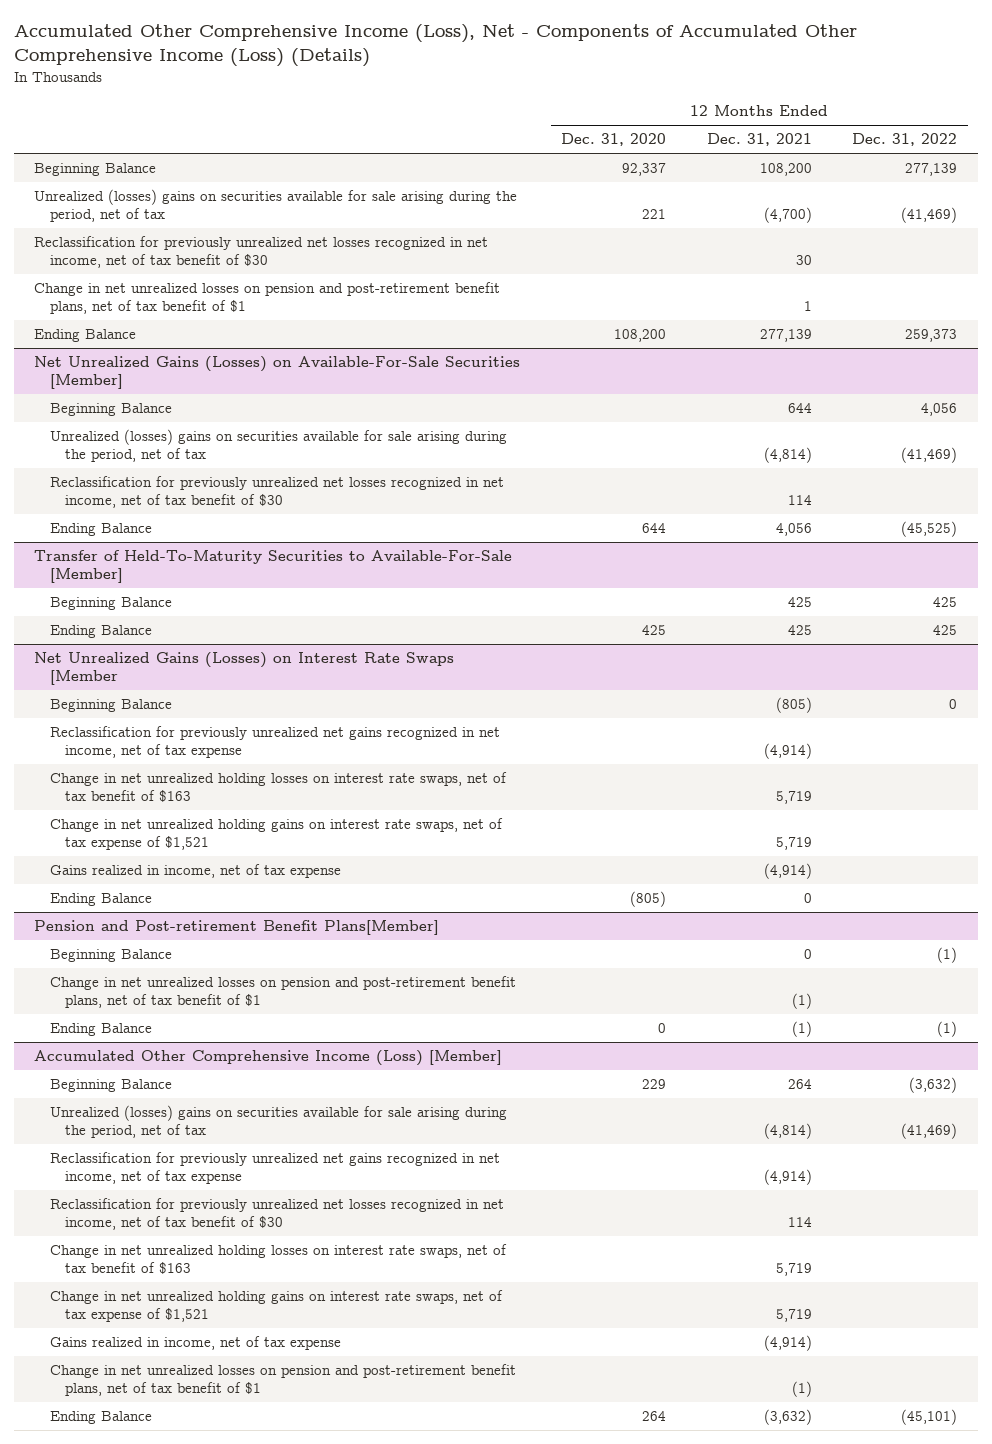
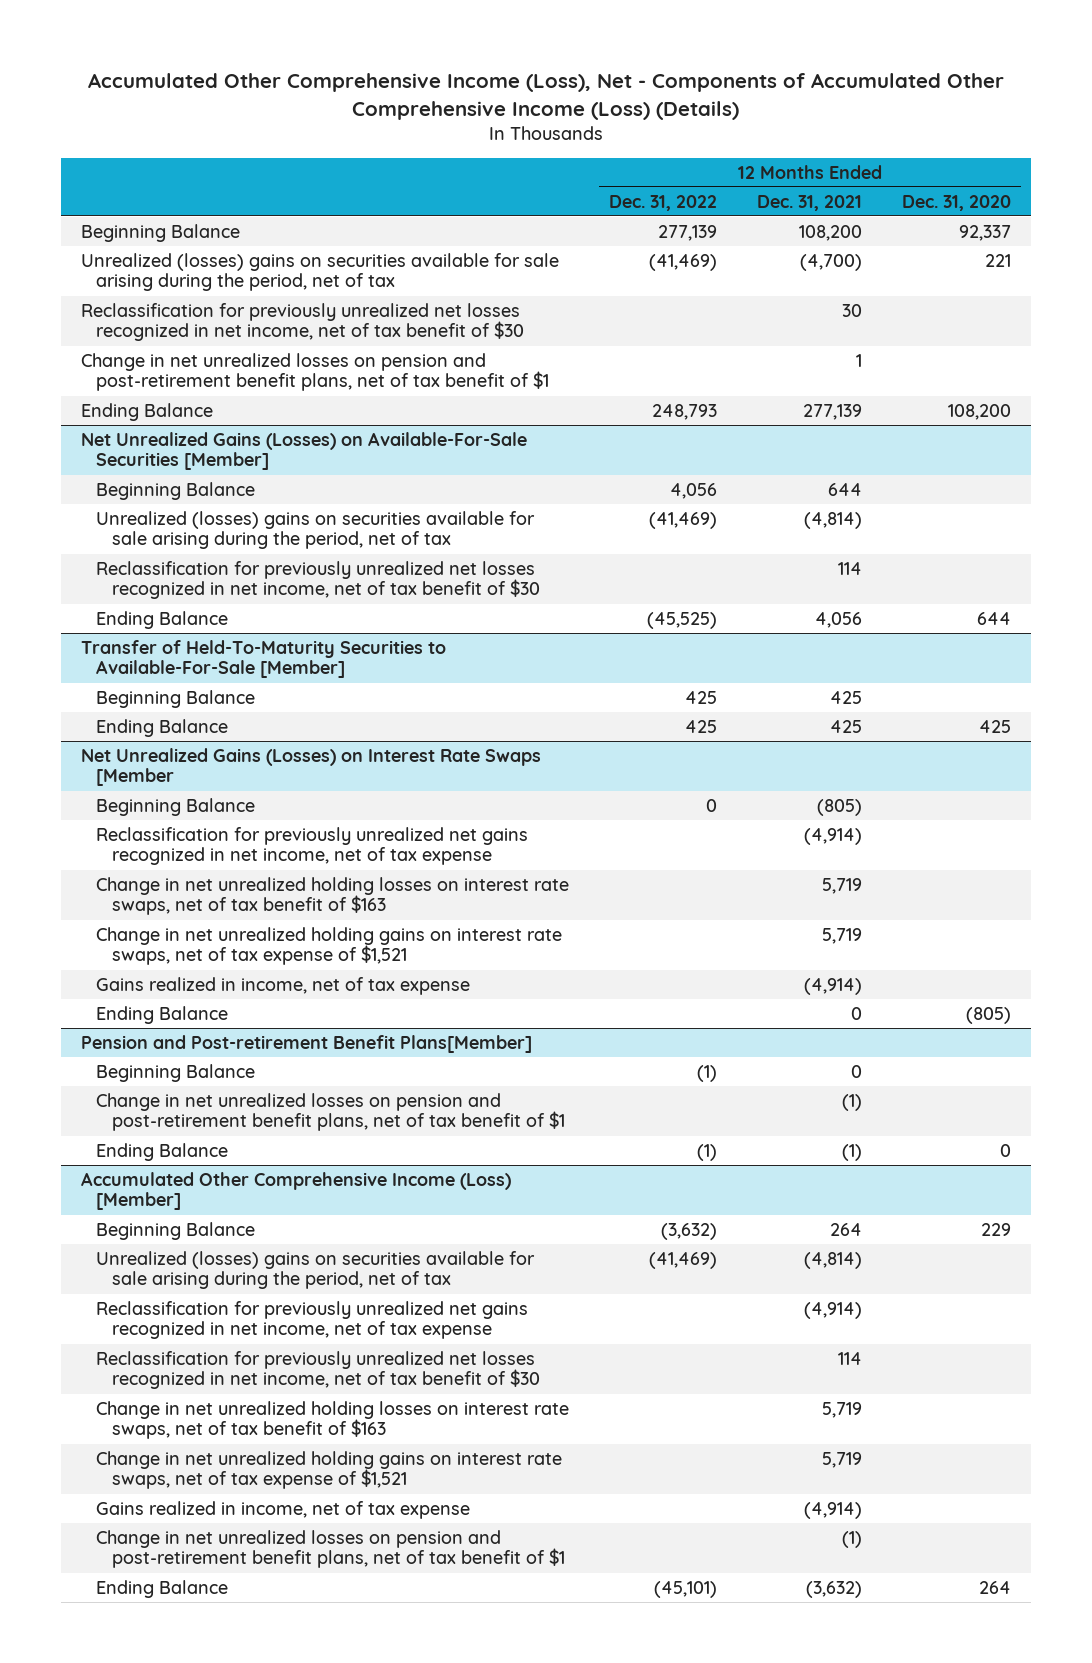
[905,329,958,343] 259,373 -> [652,403,718,420] 248,793

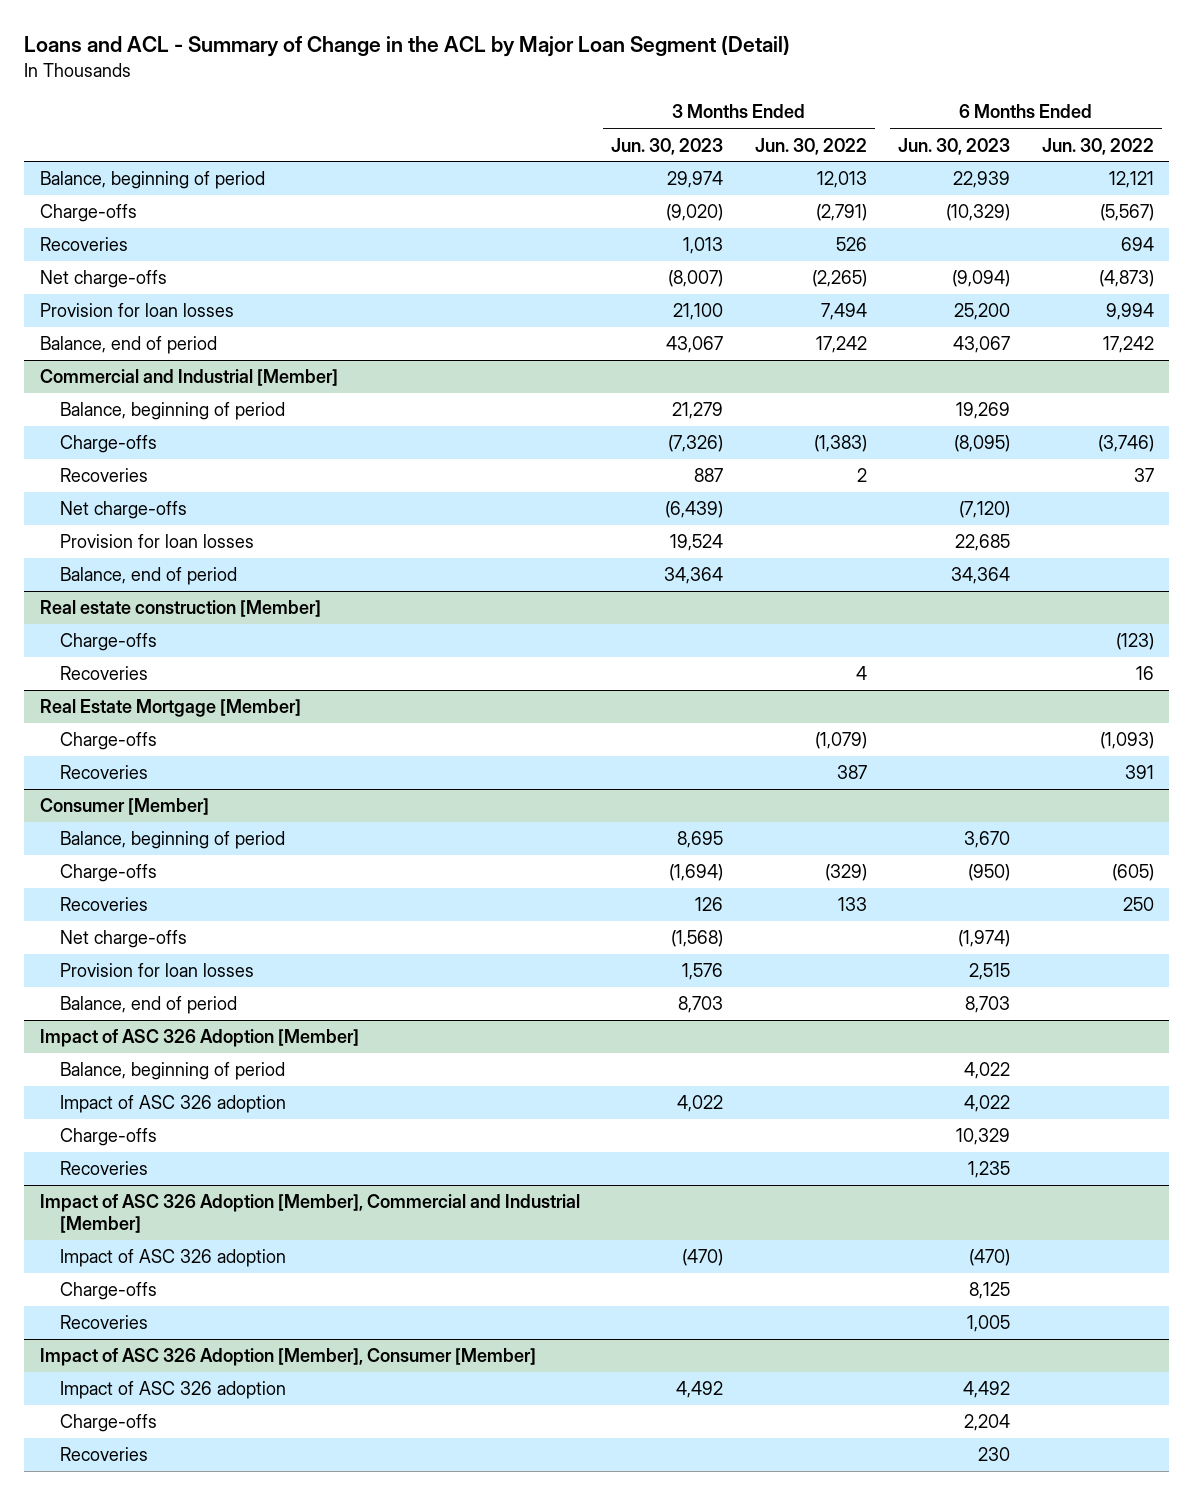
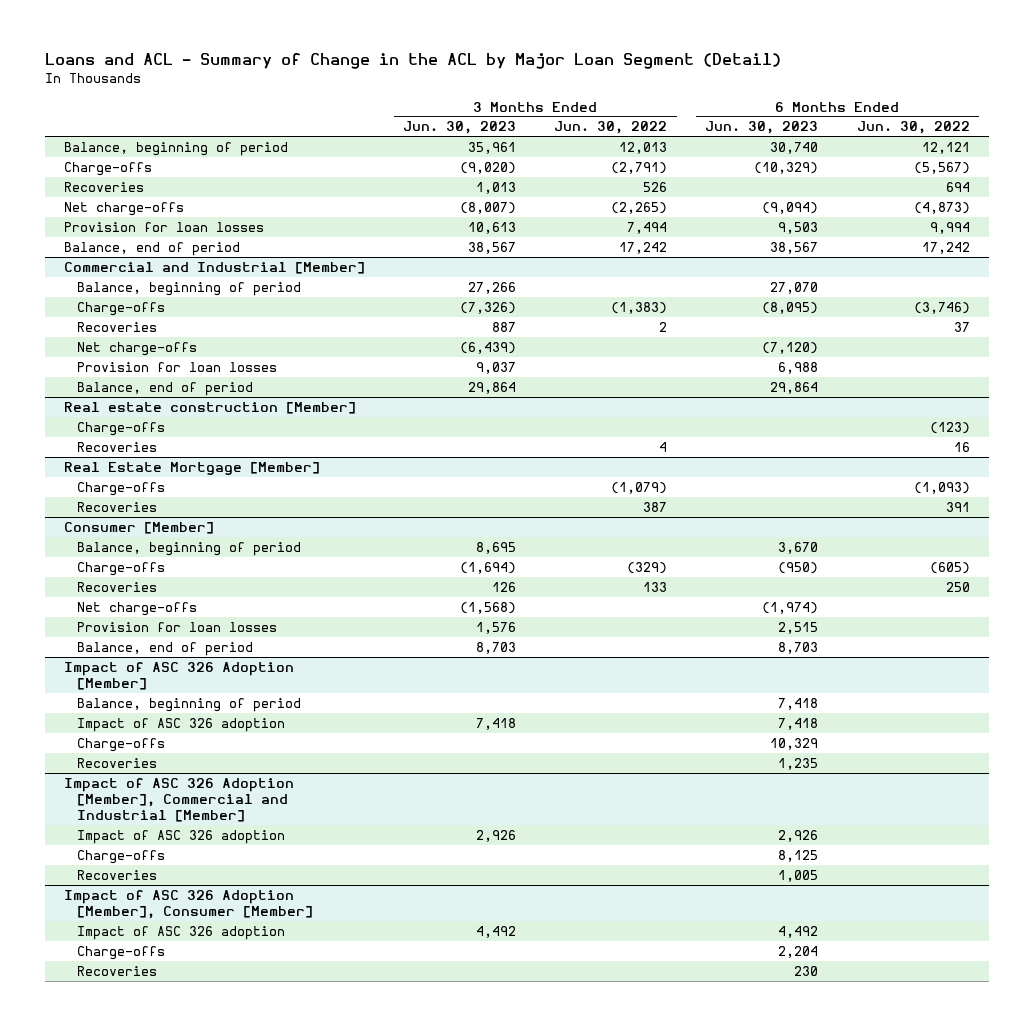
[667,171,724,189] 29,974 -> [468,141,517,154] 35,961
[953,171,1011,189] 22,939 -> [770,141,819,154] 30,740
[673,303,724,321] 21,100 -> [468,221,517,234] 10,613
[954,303,1011,321] 25,200 -> [778,221,819,234] 9,503
[666,336,724,354] 43,067 -> [468,241,517,254] 38,567
[953,336,1011,354] 43,067 -> [770,241,819,254] 38,567
[672,402,724,420] 21,279 -> [468,281,517,294] 27,266
[956,402,1011,420] 19,269 -> [770,281,819,294] 27,070
[670,534,724,552] 19,524 -> [476,361,517,374] 9,037
[955,534,1011,552] 22,685 -> [778,361,819,374] 6,988
[664,567,724,585] 34,364 -> [468,381,517,394] 29,864
[951,567,1011,585] 34,364 -> [770,381,819,394] 29,864
[964,1062,1011,1080] 4,022 -> [778,697,819,710] 7,418
[677,1095,724,1113] 4,022 -> [476,717,517,730] 7,418
[964,1095,1011,1113] 4,022 -> [778,717,819,730] 7,418
[682,1249,724,1267] (470) -> [476,829,517,842] 2,926
[969,1249,1011,1267] (470) -> [778,829,819,842] 2,926

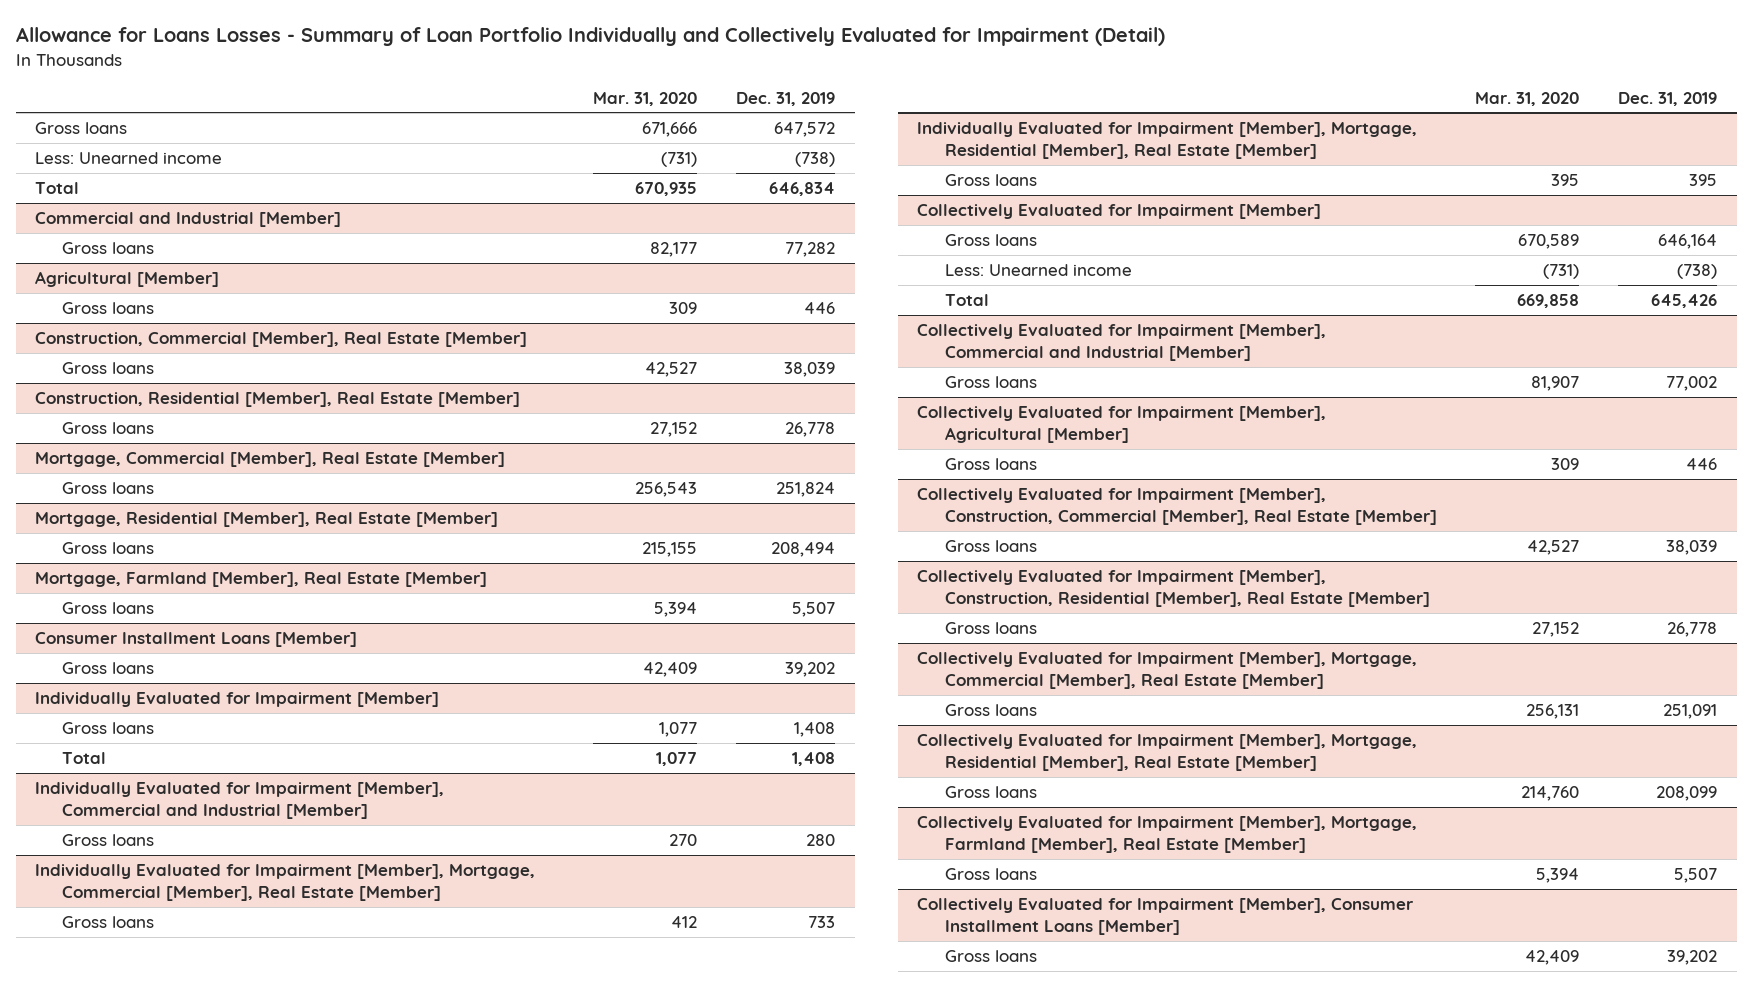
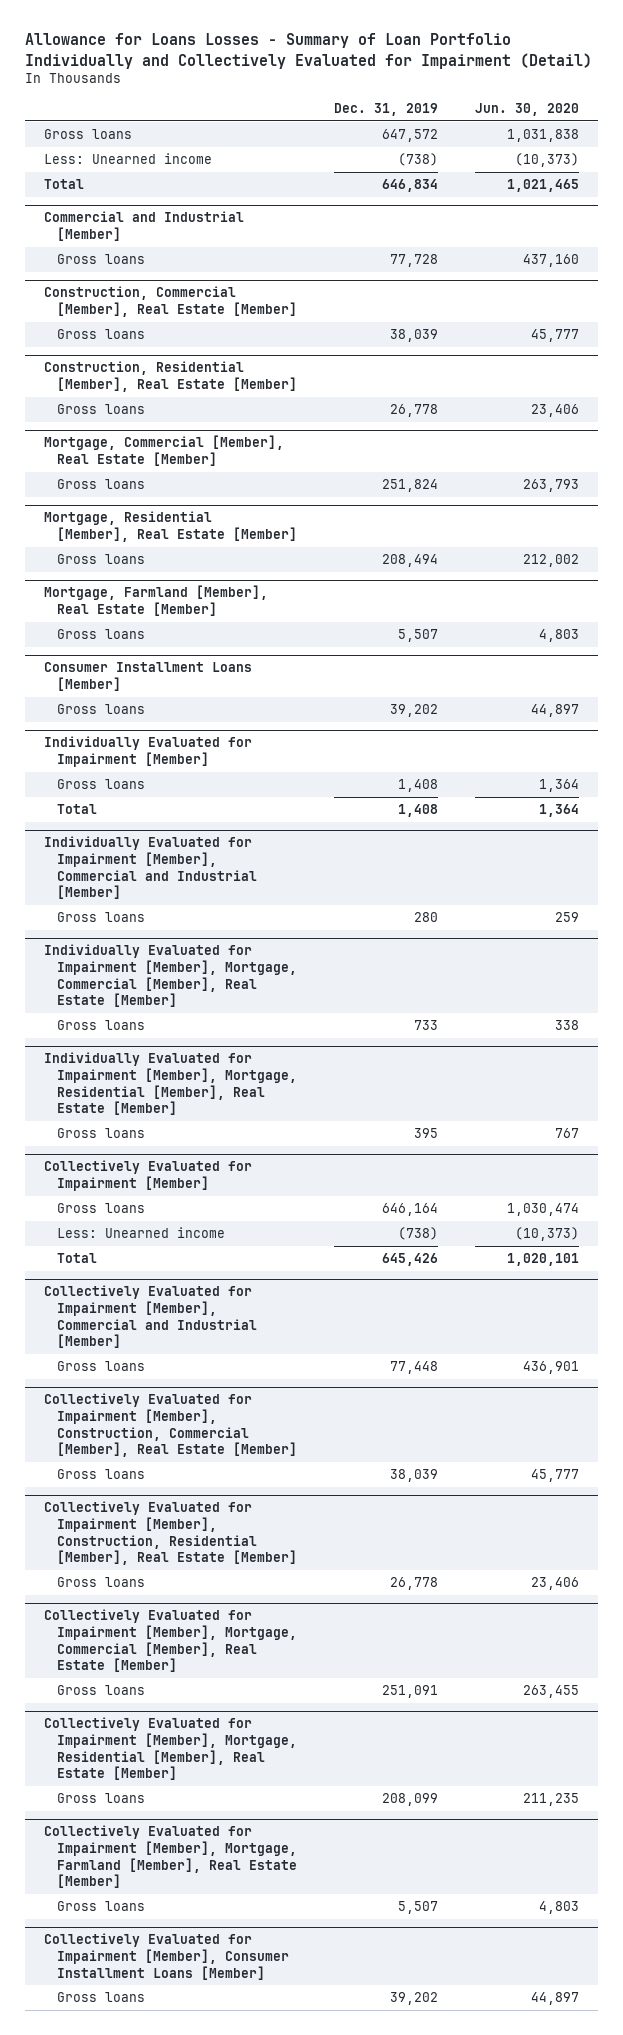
[593,91,698,106] Mar. 31, 2020 -> none
none -> [475,103,580,117] Jun. 30, 2020
[35,270,220,287] Agricultural [Member] -> none
[62,301,155,314] Gross loans -> none
[785,241,836,257] 77,282 -> [390,254,439,268] 77,728
[917,405,1327,444] Collectively Evaluated for Impairment [Member], Agricultural [Member] -> none
[944,457,1037,470] Gross loans -> none
[1666,375,1718,391] 77,002 -> [390,1361,439,1375] 77,448

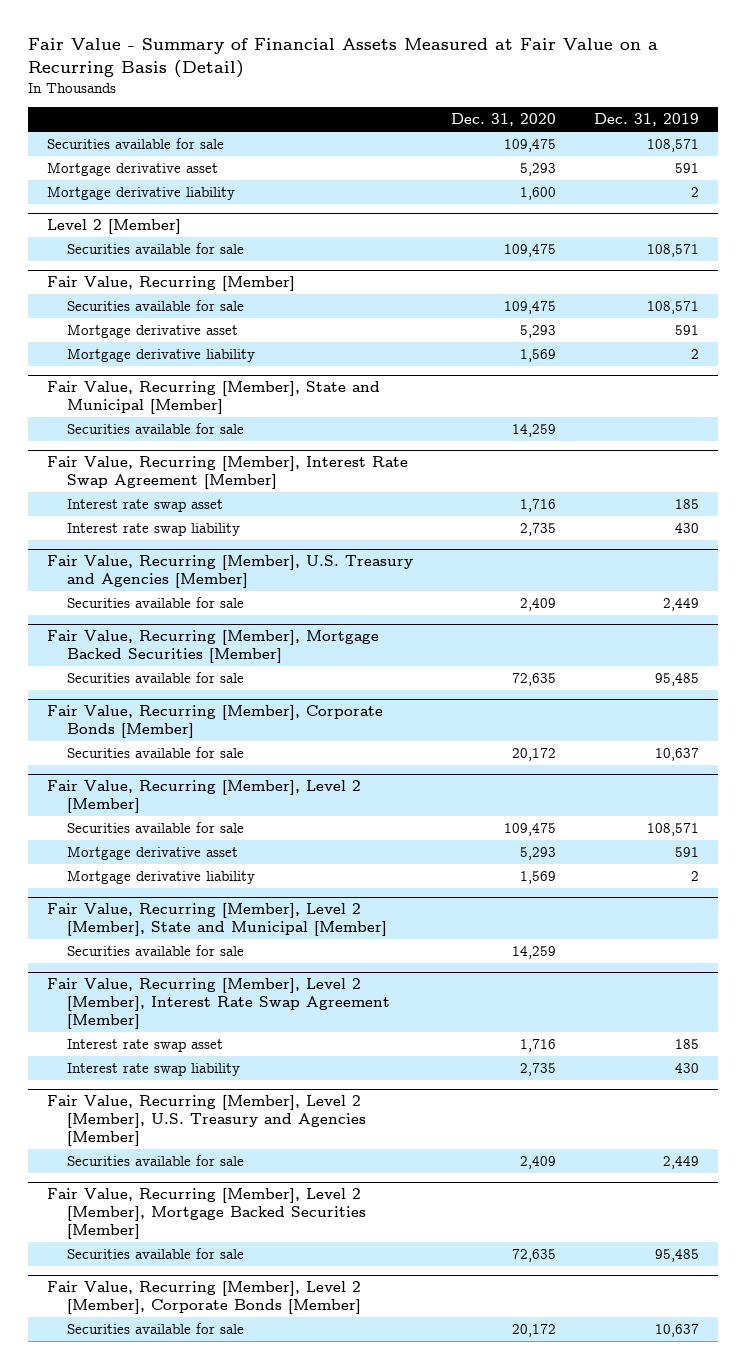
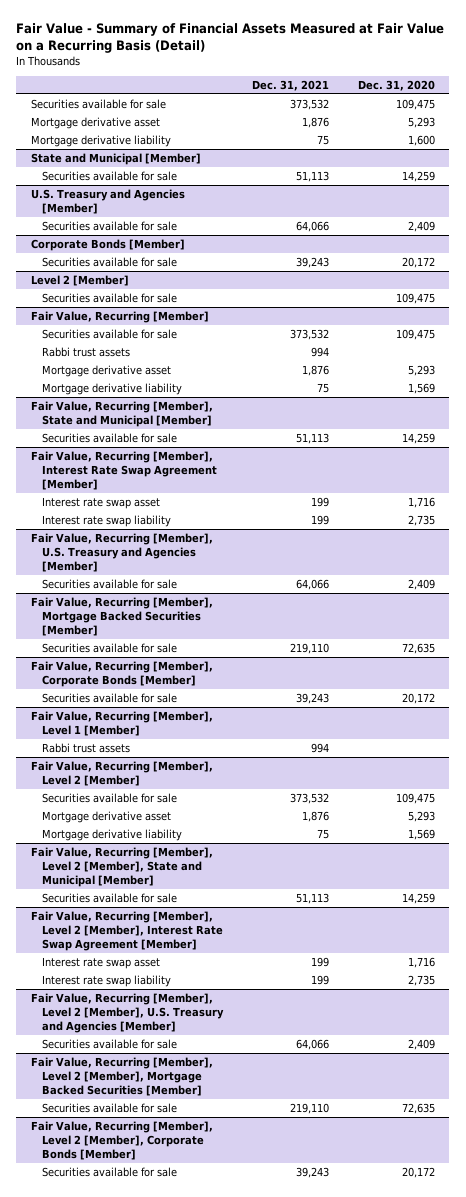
[593,113,699,127] Dec. 31, 2019 -> none
none -> [251,80,329,92] Dec. 31, 2021
none -> [30,152,201,165] State and Municipal [Member]
none -> [41,170,177,181] Securities available for sale
none -> [30,188,185,214] U.S. Treasury and Agencies [Member]
none -> [41,220,177,231] Securities available for sale
none -> [30,238,185,251] Corporate Bonds [Member]
none -> [41,256,177,267] Securities available for sale
none -> [41,346,130,357] Rabbi trust assets
none -> [30,710,213,736] Fair Value, Recurring [Member], Level 1 [Member]
none -> [41,742,130,753] Rabbi trust assets

